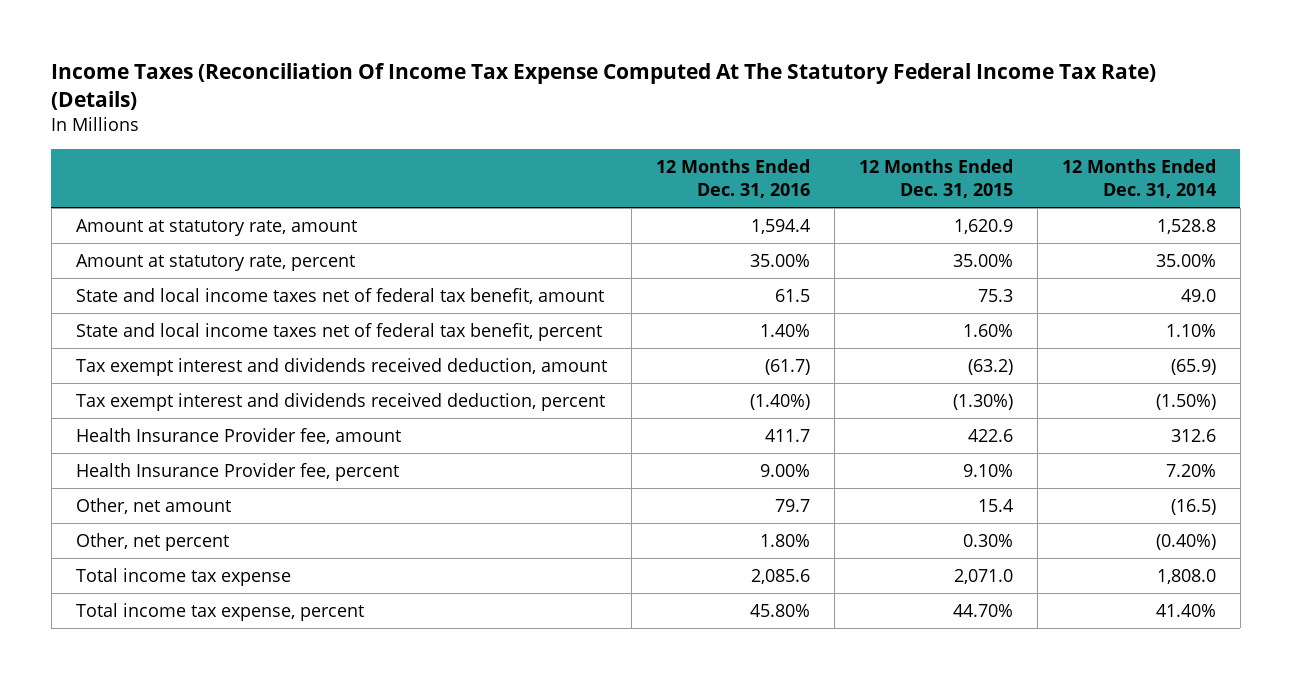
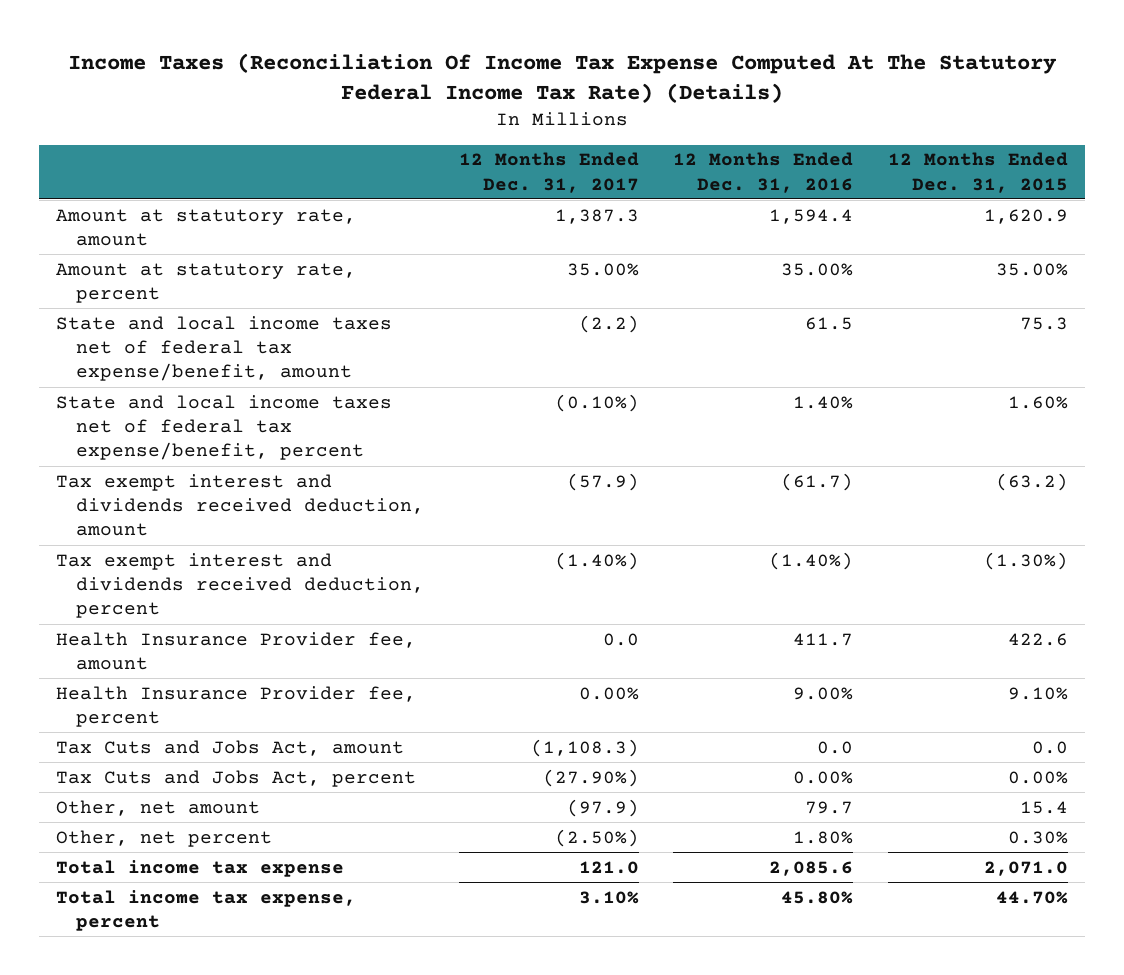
[1061,159,1216,199] 12 Months Ended Dec. 31, 2014 -> none
none -> [458,152,639,193] 12 Months Ended Dec. 31, 2017
[75,287,604,304] State and local income taxes net of federal tax benefit, amount -> [56,315,393,382] State and local income taxes net of federal tax expense/benefit, amount
[75,322,602,341] State and local income taxes net of federal tax benefit, percent -> [56,394,393,461] State and local income taxes net of federal tax expense/benefit, percent
none -> [56,739,405,756] Tax Cuts and Jobs Act, amount
none -> [56,769,417,787] Tax Cuts and Jobs Act, percent

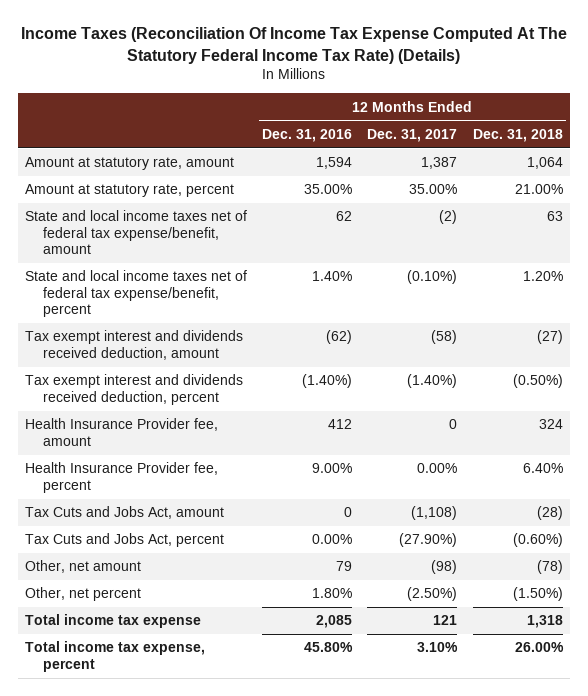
[887,152,1068,193] 12 Months Ended Dec. 31, 2015 -> none
none -> [472,129,563,143] Dec. 31, 2018
[554,208,639,224] 1,387.3 -> [421,157,458,170] 1,387
[769,208,854,224] 1,594.4 -> [316,157,353,170] 1,594
[578,314,639,333] (2.2) -> [439,210,458,225] (2)
[805,316,854,330] 61.5 -> [336,211,353,222] 62
[566,472,639,491] (57.9) -> [431,330,458,345] (58)
[781,472,854,491] (61.7) -> [326,330,353,345] (62)
[602,632,639,646] 0.0 -> [449,419,458,430] 0
[793,632,854,646] 411.7 -> [328,419,353,430] 412
[530,738,639,757] (1,108.3) -> [411,506,458,521] (1,108)
[817,740,854,754] 0.0 -> [344,507,353,518] 0
[566,798,639,817] (97.9) -> [431,560,458,575] (98)
[805,800,854,814] 79.7 -> [336,561,353,572] 79
[578,860,639,874] 121.0 -> [433,615,458,626] 121
[769,860,854,876] 2,085.6 -> [316,615,353,629] 2,085

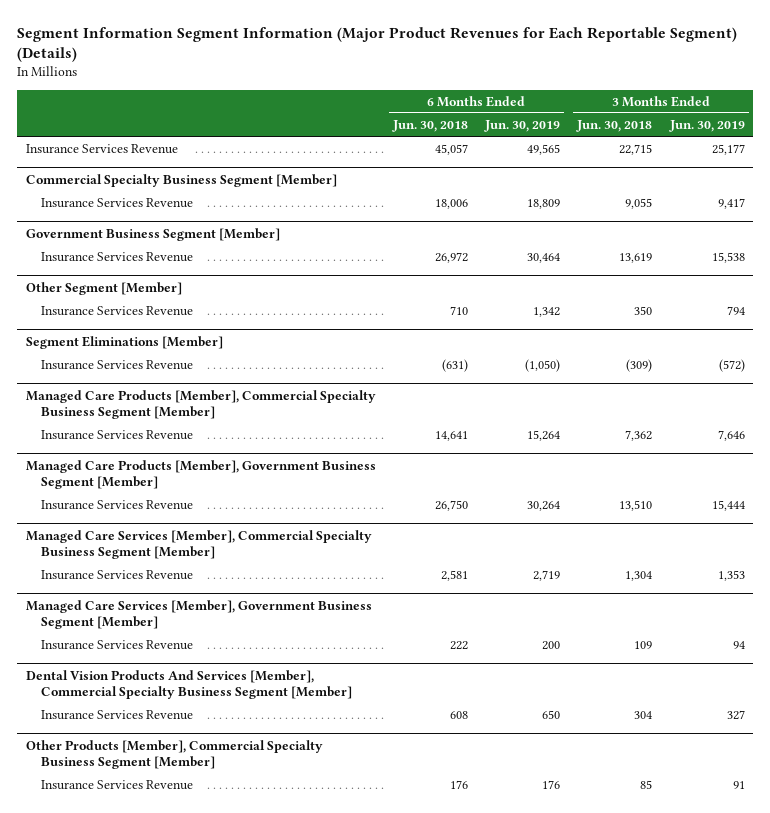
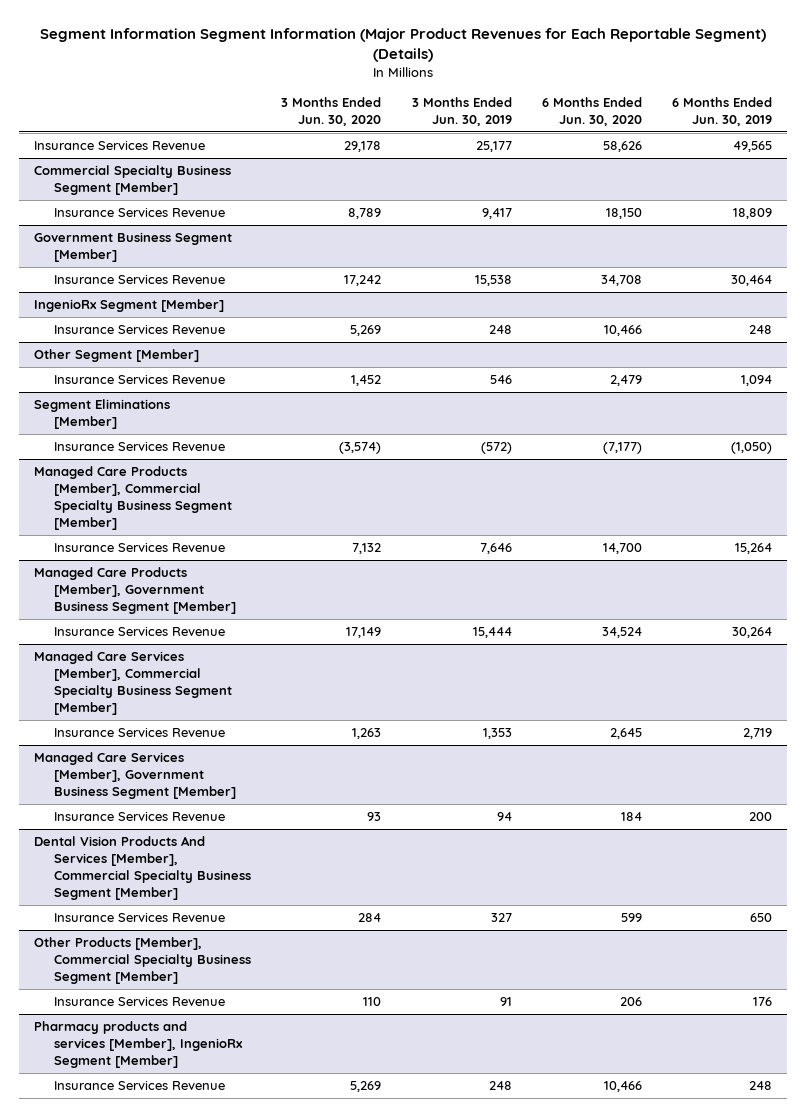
[391,120,468,133] Jun. 30, 2018 -> none
[576,120,653,133] Jun. 30, 2018 -> none
none -> [281,96,382,126] 3 Months Ended Jun. 30, 2020
none -> [541,96,642,126] 6 Months Ended Jun. 30, 2020
none -> [33,299,224,313] IngenioRx Segment [Member]
none -> [54,325,226,335] Insurance Services Revenue
[533,307,561,318] 1,342 -> [740,375,772,387] 1,094
[726,306,745,316] 794 -> [489,375,512,385] 546
none -> [33,1021,244,1068] Pharmacy products and services [Member], IngenioRx Segment [Member]
none -> [54,1081,226,1091] Insurance Services Revenue

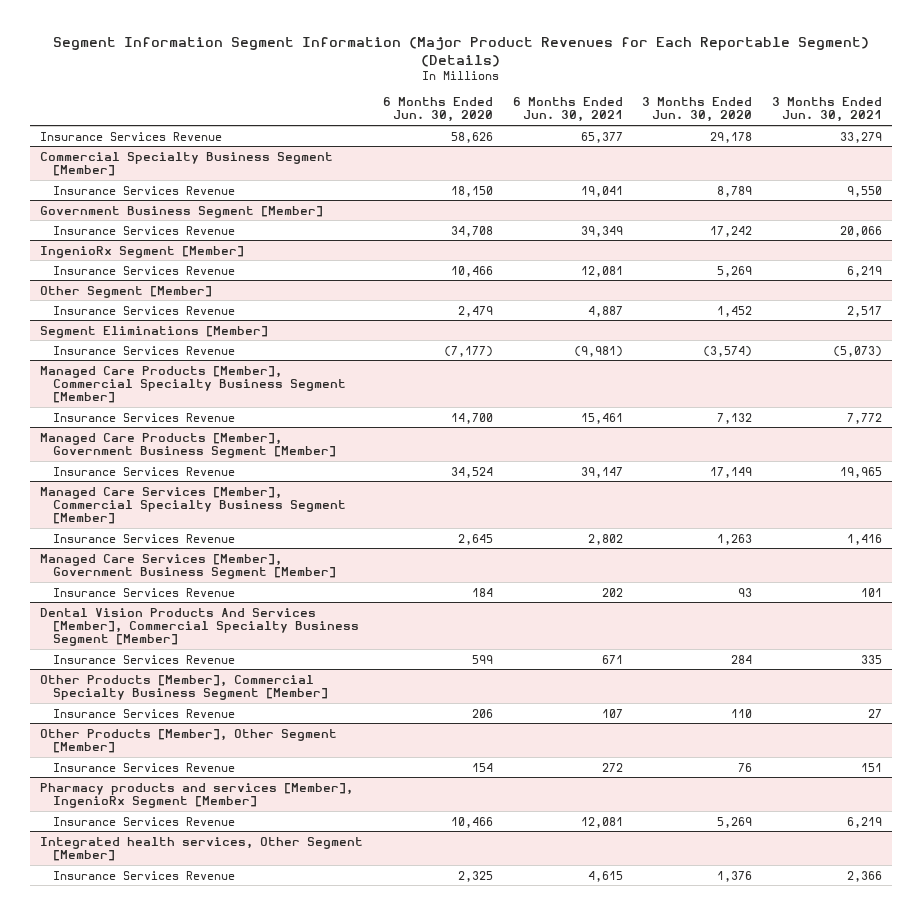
[411,96,512,126] 3 Months Ended Jun. 30, 2019 -> none
[671,96,772,126] 6 Months Ended Jun. 30, 2019 -> none
none -> [512,97,623,123] 6 Months Ended Jun. 30, 2021
none -> [772,97,883,123] 3 Months Ended Jun. 30, 2021
none -> [39,728,337,753] Other Products [Member], Other Segment [Member]
none -> [53,762,236,772] Insurance Services Revenue
none -> [39,836,363,861] Integrated health services, Other Segment [Member]
none -> [53,870,236,880] Insurance Services Revenue

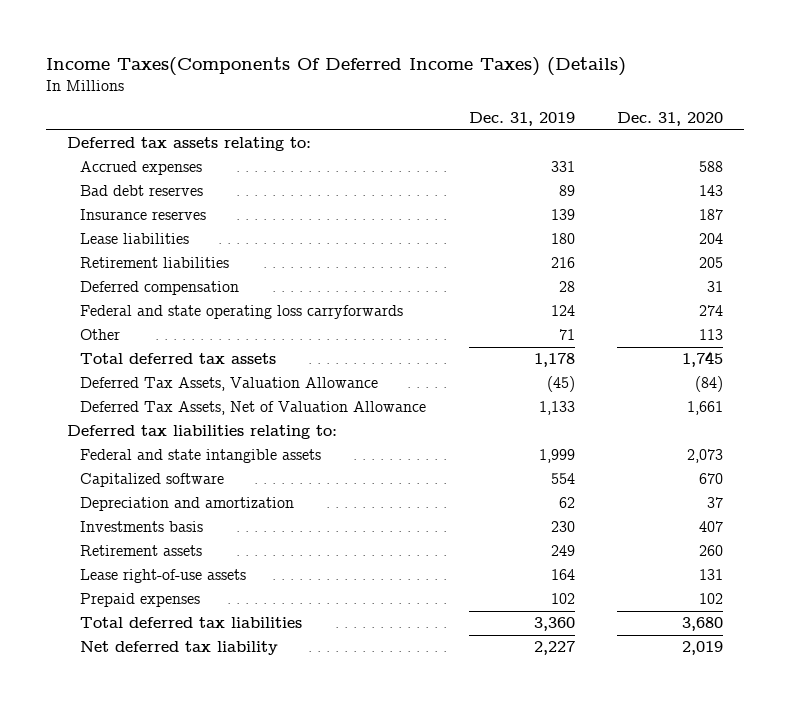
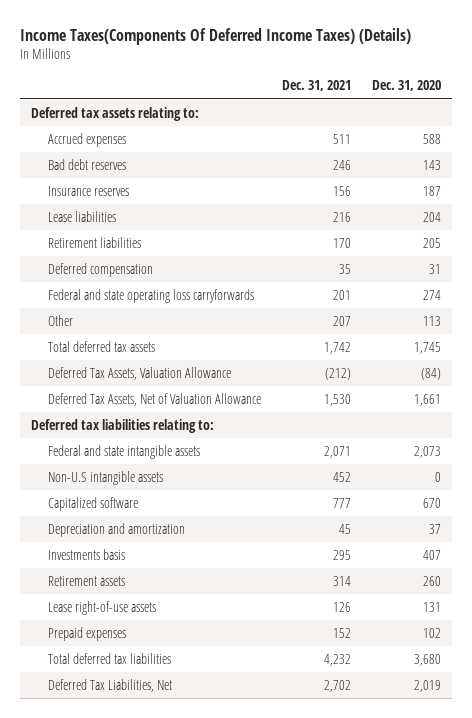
[468,112,575,127] Dec. 31, 2019 -> none
none -> [282,80,352,92] Dec. 31, 2021
none -> [48,470,164,485] Non-U.S intangible assets
[80,641,279,656] Net deferred tax liability -> [48,678,173,692] Deferred Tax Liabilities, Net

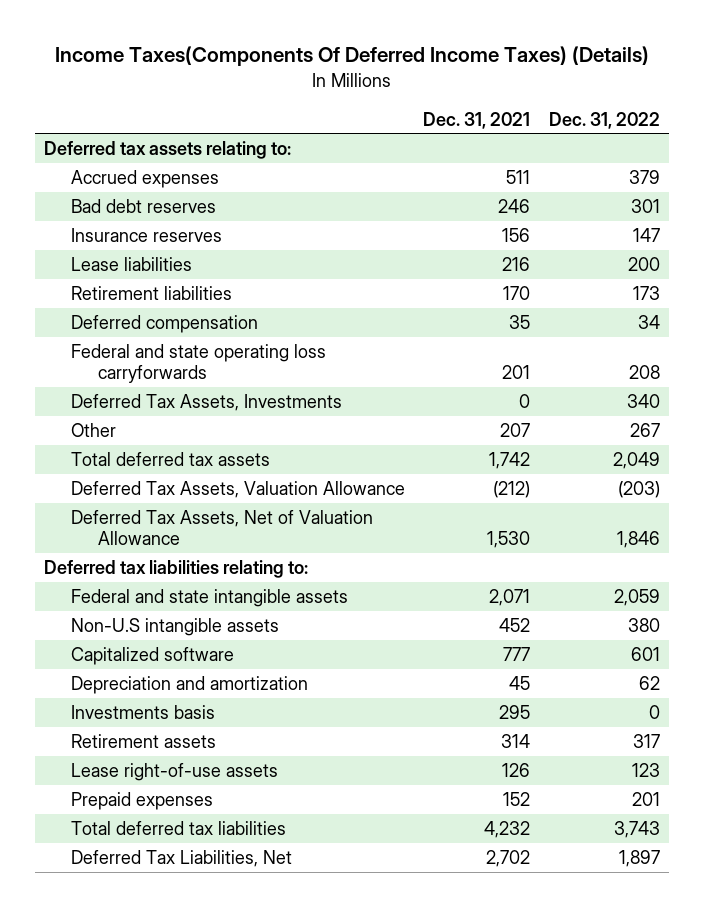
[372,80,442,92] Dec. 31, 2020 -> none
none -> [548,111,660,129] Dec. 31, 2022
none -> [70,393,342,411] Deferred Tax Assets, Investments

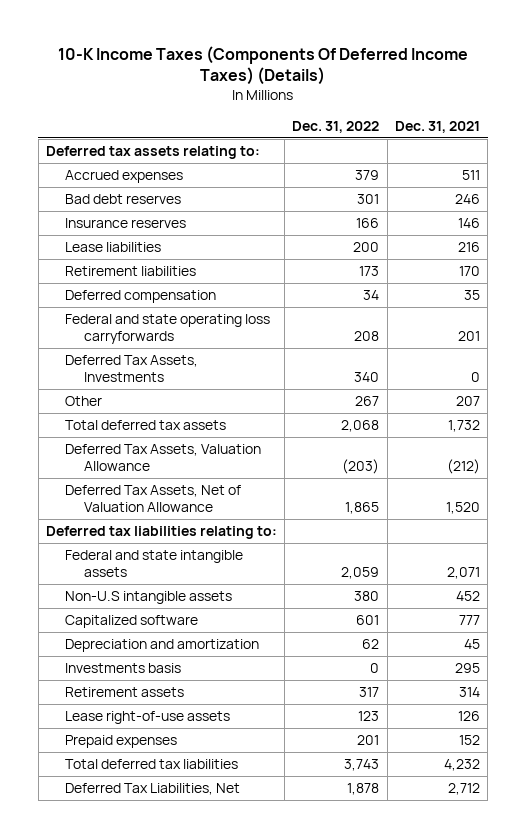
[54,46,649,67] Income Taxes(Components Of Deferred Income Taxes) (Details) -> [57,45,468,86] 10-K Income Taxes (Components Of Deferred Income Taxes) (Details)
[502,227,531,242] 156 -> [457,217,480,228] 146
[632,227,660,242] 147 -> [356,217,380,228] 166
[489,451,531,469] 1,742 -> [447,419,480,432] 1,732
[612,451,660,469] 2,049 -> [341,419,380,432] 2,068
[487,531,531,549] 1,530 -> [445,501,480,514] 1,520
[616,531,660,549] 1,846 -> [345,501,380,514] 1,865
[486,849,531,867] 2,702 -> [447,782,480,795] 2,712
[618,849,660,867] 1,897 -> [347,782,380,795] 1,878

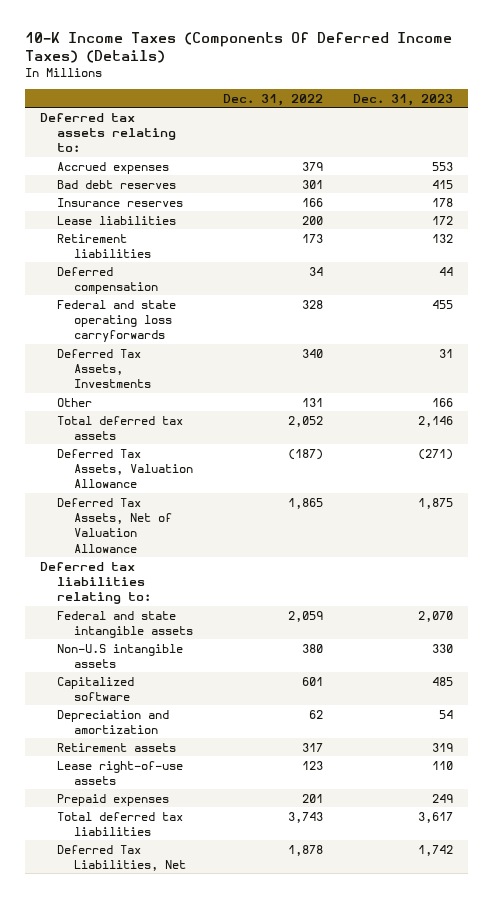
[394,120,480,133] Dec. 31, 2021 -> none
none -> [352,93,453,106] Dec. 31, 2023
[354,330,380,341] 208 -> [301,299,323,309] 328
[355,395,380,406] 267 -> [301,397,323,407] 131
[341,419,380,432] 2,068 -> [287,415,323,427] 2,052
[342,458,380,474] (203) -> [287,448,323,460] (187)
[65,662,182,673] Investments basis -> none

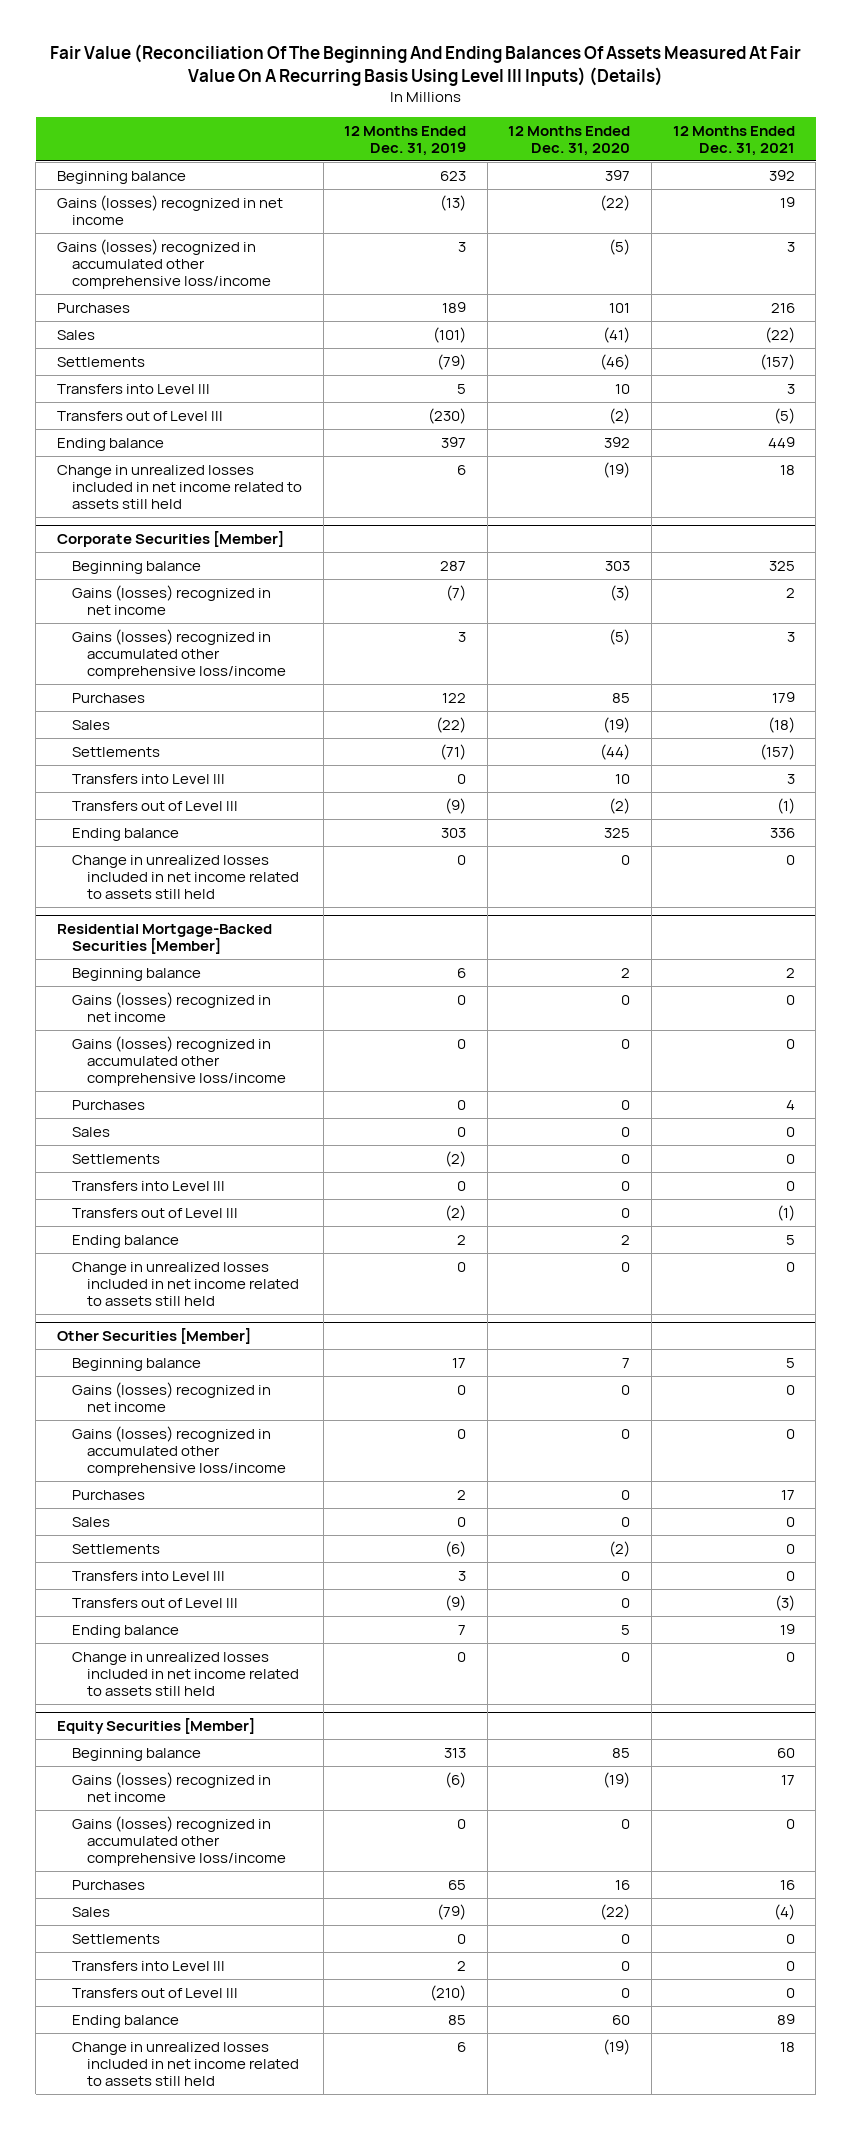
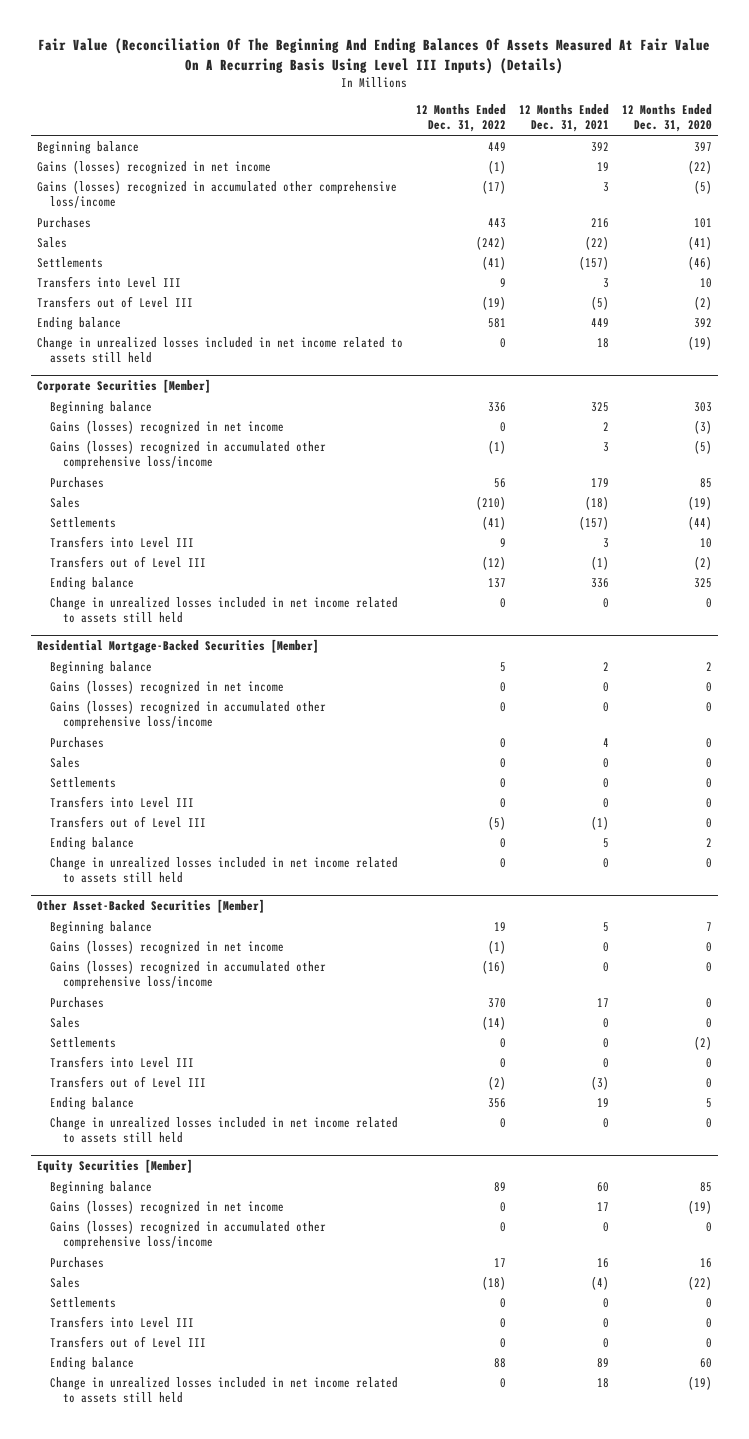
[344,125,467,156] 12 Months Ended Dec. 31, 2019 -> none
none -> [416,103,507,133] 12 Months Ended Dec. 31, 2022
[56,1328,251,1345] Other Securities [Member] -> [37,899,266,914] Other Asset-Backed Securities [Member]

